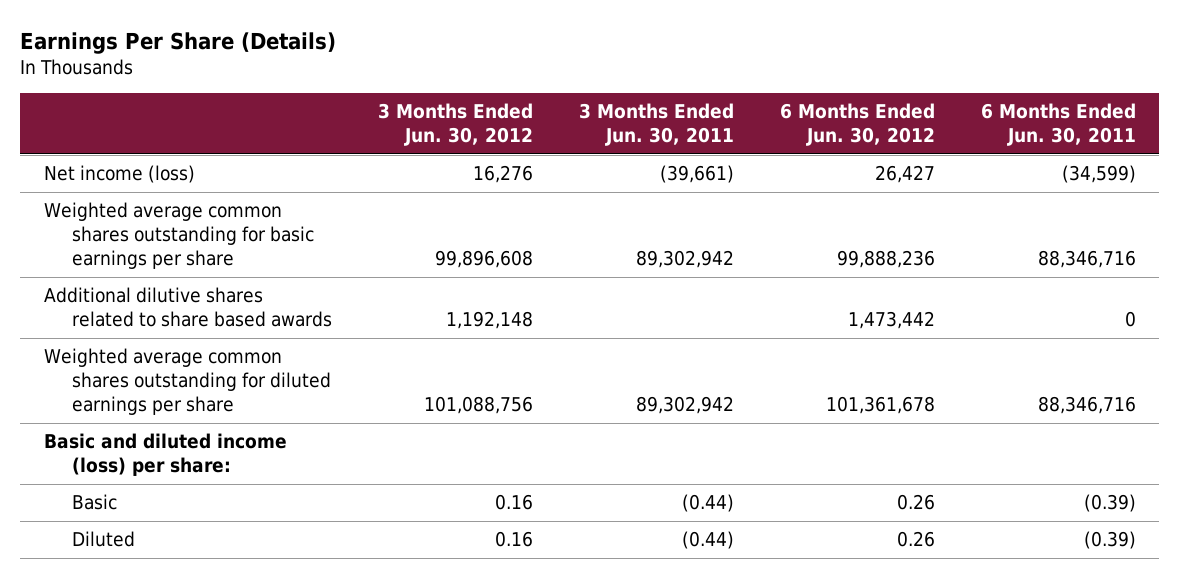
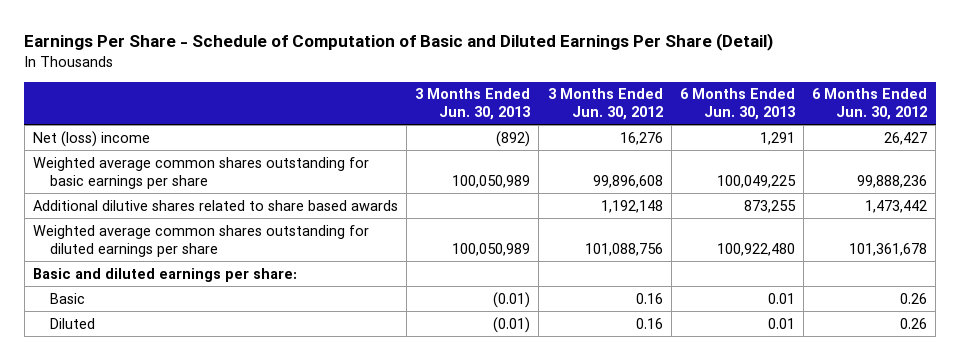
[20,32,337,55] Earnings Per Share (Details) -> [24,33,774,52] Earnings Per Share - Schedule of Computation of Basic and Diluted Earnings Per Share (Detail)
[578,103,734,147] 3 Months Ended Jun. 30, 2011 -> none
[981,103,1137,147] 6 Months Ended Jun. 30, 2011 -> none
none -> [415,88,531,121] 3 Months Ended Jun. 30, 2013
none -> [679,88,795,121] 6 Months Ended Jun. 30, 2013
[43,165,195,184] Net income (loss) -> [32,130,150,147] Net (loss) income
[43,433,287,477] Basic and diluted income (loss) per share: -> [32,267,297,282] Basic and diluted earnings per share:

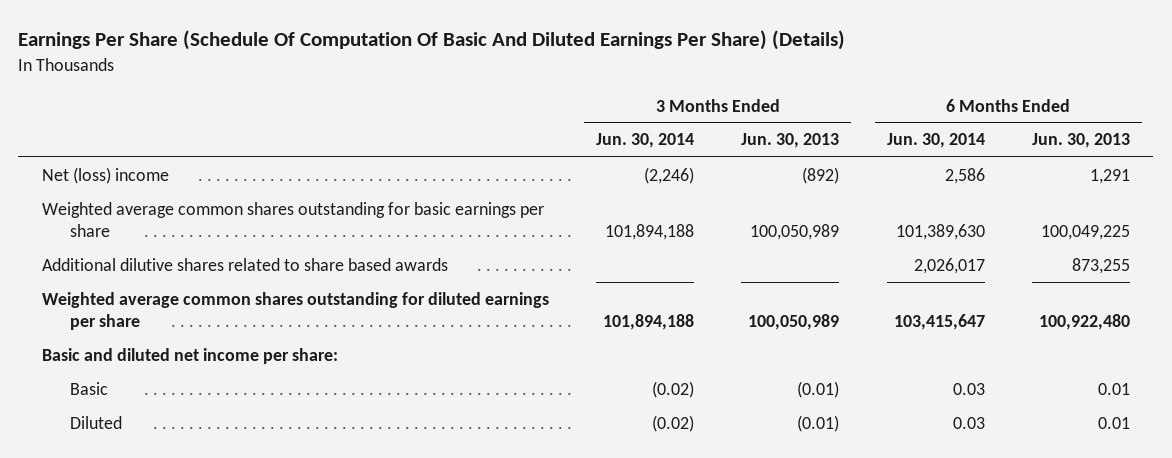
[24,33,774,52] Earnings Per Share - Schedule of Computation of Basic and Diluted Earnings Per Share (Detail) -> [18,30,846,51] Earnings Per Share (Schedule Of Computation Of Basic And Diluted Earnings Per Share) (Details)
[547,88,663,121] 3 Months Ended Jun. 30, 2012 -> none
[812,88,928,121] 6 Months Ended Jun. 30, 2012 -> none
none -> [596,133,695,149] Jun. 30, 2014
none -> [886,133,985,149] Jun. 30, 2014
[32,267,297,282] Basic and diluted earnings per share: -> [41,347,338,364] Basic and diluted net income per share:

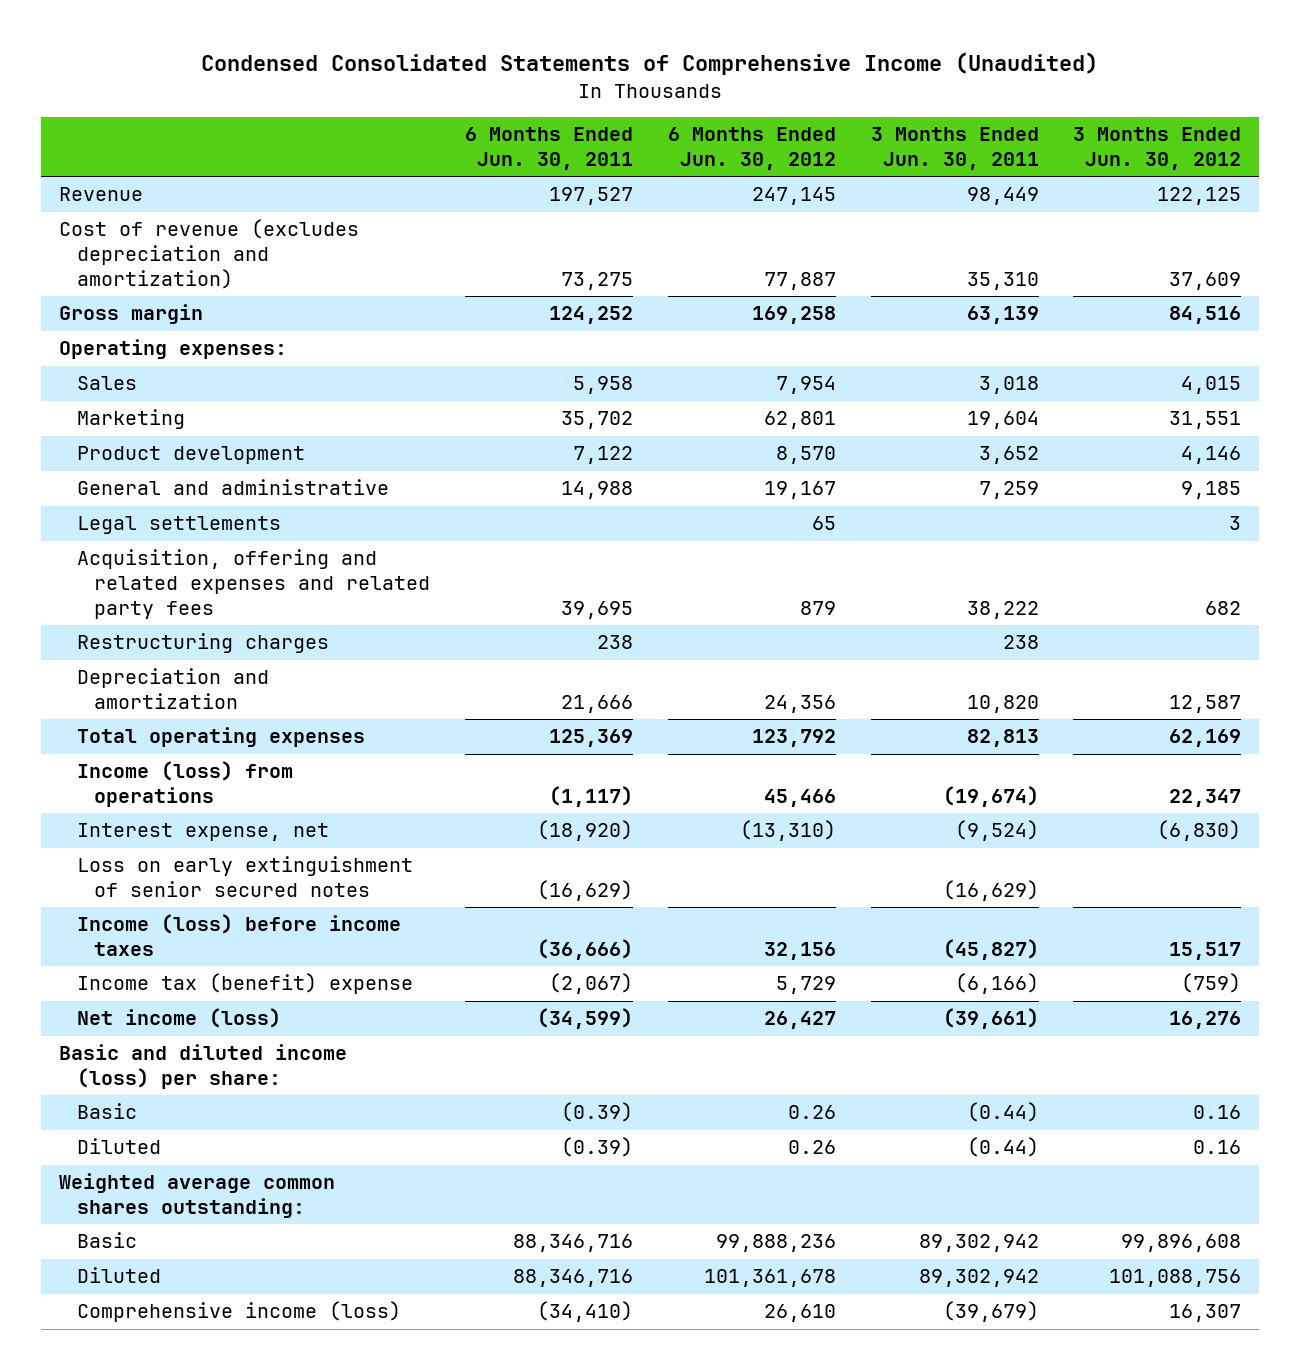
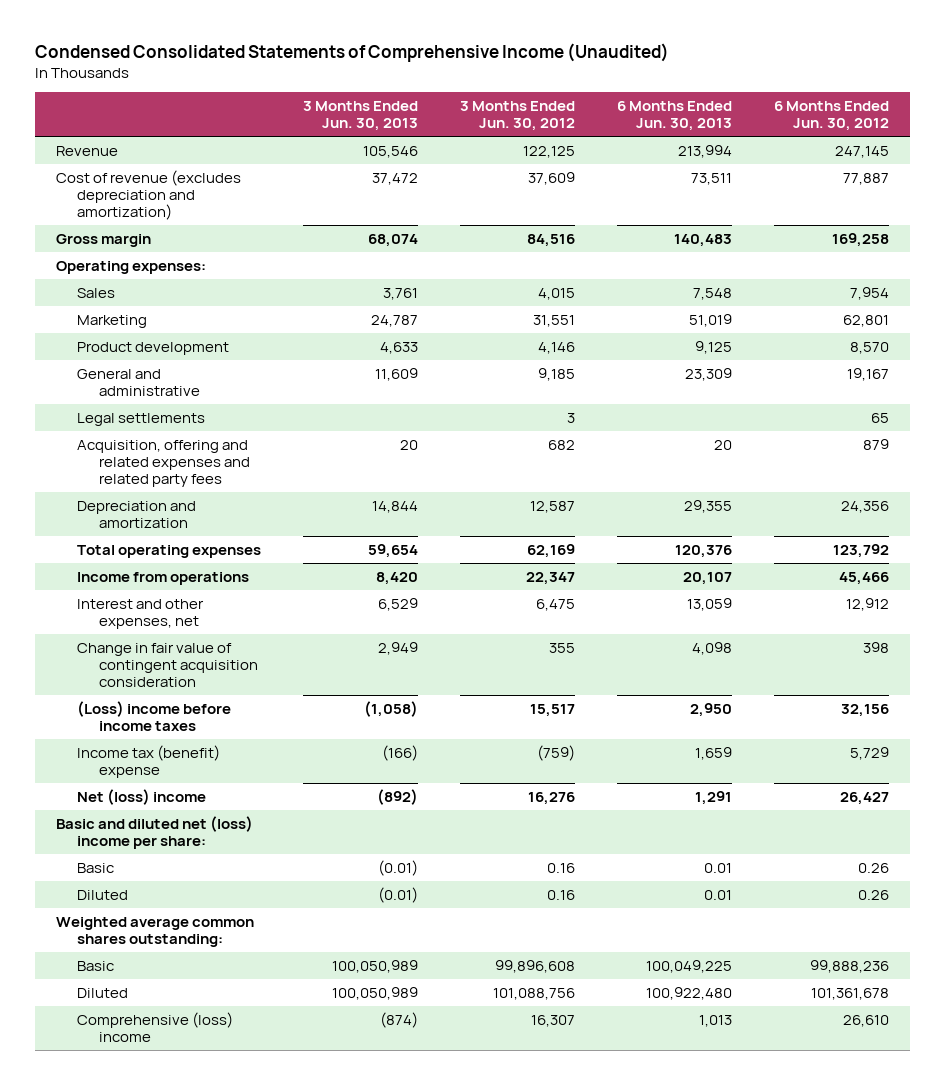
[465,127,634,170] 6 Months Ended Jun. 30, 2011 -> none
[870,127,1039,170] 3 Months Ended Jun. 30, 2011 -> none
none -> [303,101,419,132] 3 Months Ended Jun. 30, 2013
none -> [617,101,733,132] 6 Months Ended Jun. 30, 2013
[76,633,329,654] Restructuring charges -> none
[76,856,413,898] Loss on early extinguishment of senior secured notes -> none
[76,761,293,808] Income (loss) from operations -> [77,571,250,585] Income from operations
[76,823,329,842] Interest expense, net -> [77,598,205,629] Interest and other expenses, net
[739,820,836,842] (13,310) -> [846,597,890,611] 12,912
[1157,820,1242,842] (6,830) -> [536,598,576,611] 6,475
none -> [77,642,258,687] Change in fair value of contingent acquisition consideration
[76,914,401,957] Income (loss) before income taxes -> [77,700,232,731] (Loss) income before income taxes
[76,1008,281,1029] Net income (loss) -> [77,788,207,805] Net (loss) income
[58,1044,347,1090] Basic and diluted income (loss) per share: -> [55,815,253,849] Basic and diluted net (loss) income per share:
[76,1301,401,1323] Comprehensive income (loss) -> [77,1011,234,1042] Comprehensive (loss) income

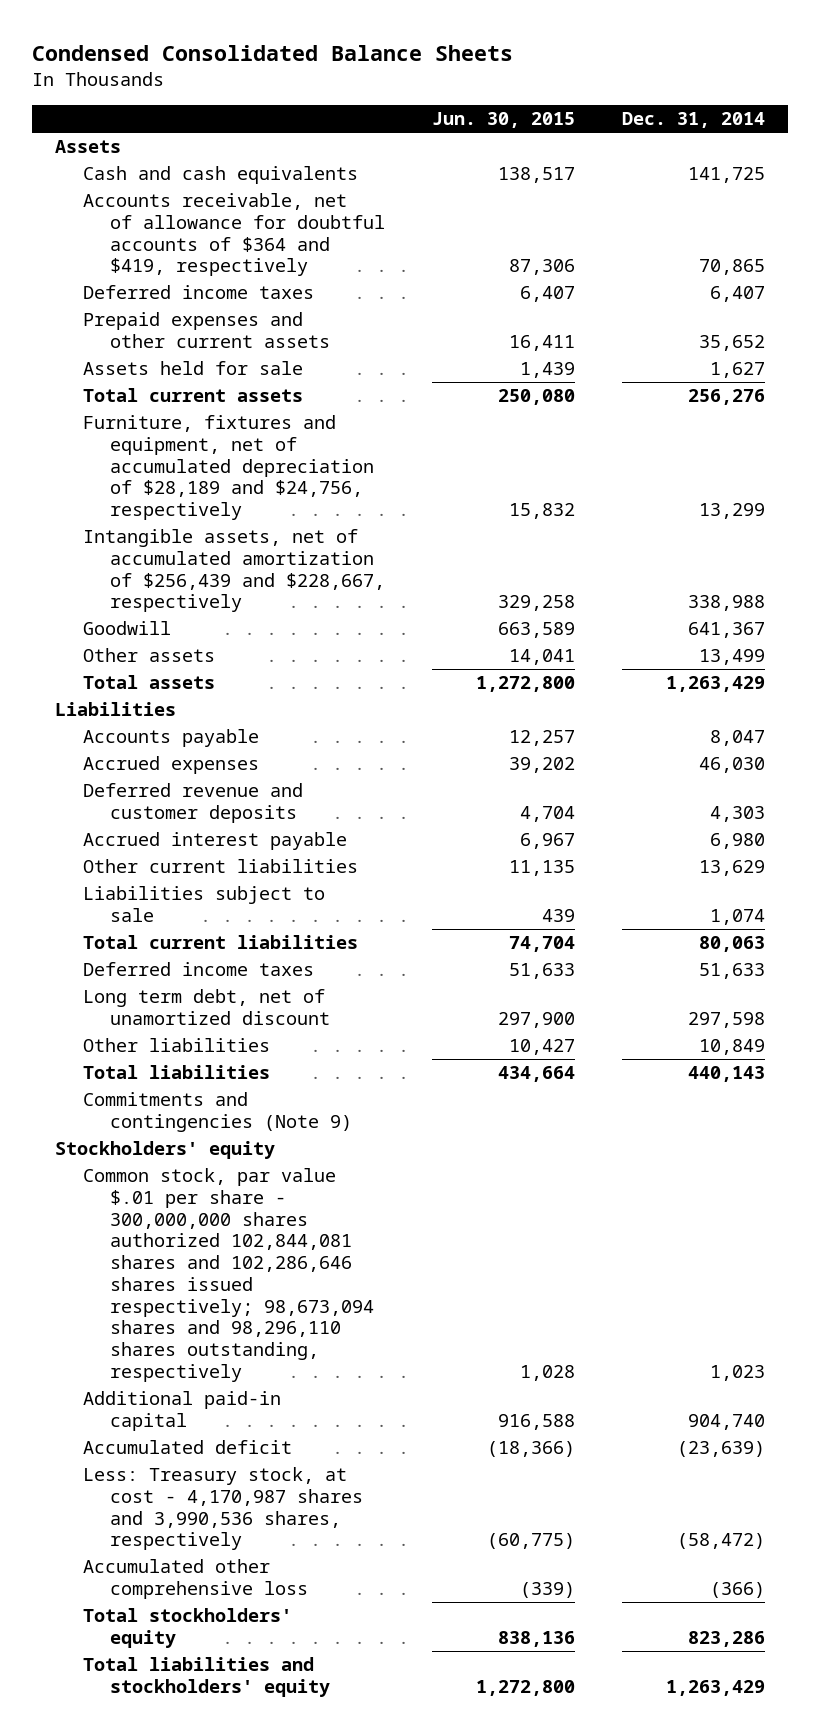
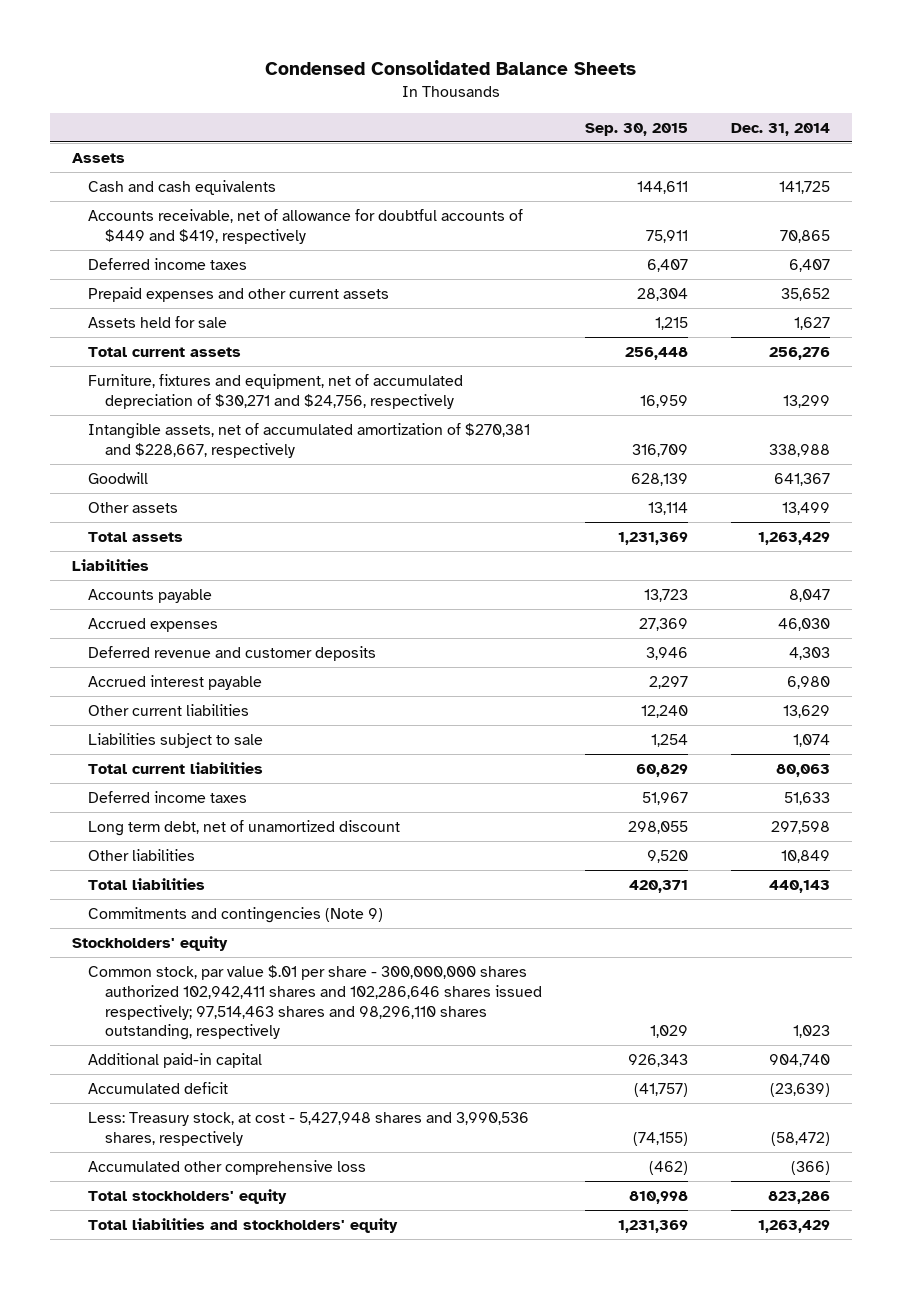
[432,112,576,129] Jun. 30, 2015 -> none
none -> [585,122,689,136] Sep. 30, 2015
[82,193,386,277] Accounts receivable, net of allowance for doubtful accounts of $364 and $419, respectively -> [88,209,524,244] Accounts receivable, net of allowance for doubtful accounts of $449 and $419, respectively
[82,415,375,521] Furniture, fixtures and equipment, net of accumulated depreciation of $28,189 and $24,756, respectively -> [88,374,464,409] Furniture, fixtures and equipment, net of accumulated depreciation of $30,271 and $24,756, respectively
[82,529,386,613] Intangible assets, net of accumulated amortization of $256,439 and $228,667, respectively -> [88,423,531,458] Intangible assets, net of accumulated amortization of $270,381 and $228,667, respectively
[82,1168,375,1382] Common stock, par value $.01 per share - 300,000,000 shares authorized 102,844,081 shares and 102,286,646 shares issued respectively; 98,673,094 shares and 98,296,110 shares outstanding, respectively -> [88,965,542,1041] Common stock, par value $.01 per share - 300,000,000 shares authorized 102,942,411 shares and 102,286,646 shares issued respectively; 97,514,463 shares and 98,296,110 shares outstanding, respectively
[82,1467,364,1551] Less: Treasury stock, at cost - 4,170,987 shares and 3,990,536 shares, respectively -> [88,1112,530,1146] Less: Treasury stock, at cost - 5,427,948 shares and 3,990,536 shares, respectively

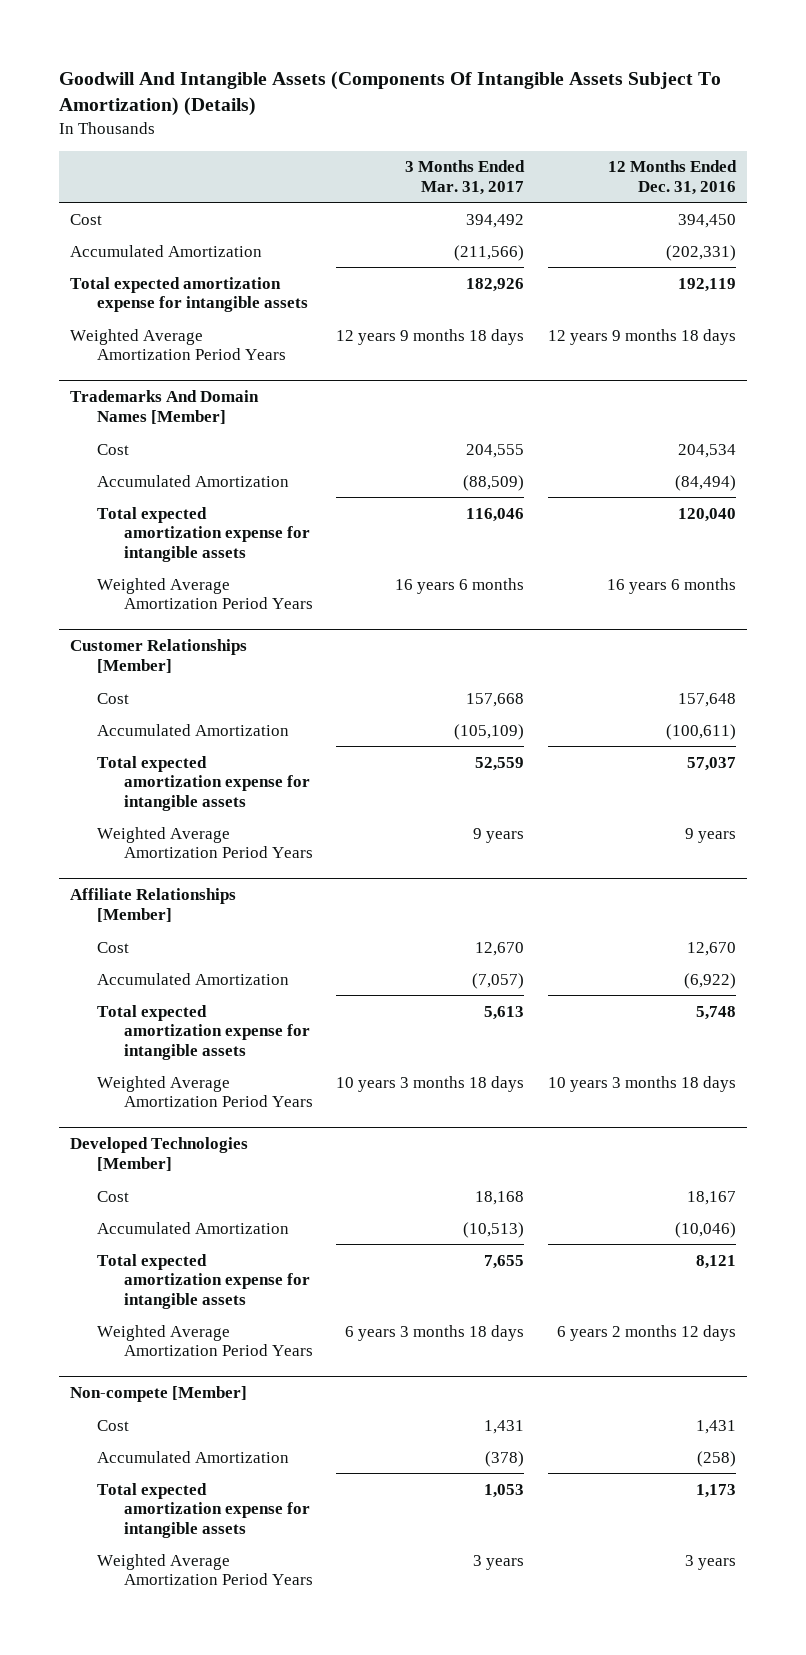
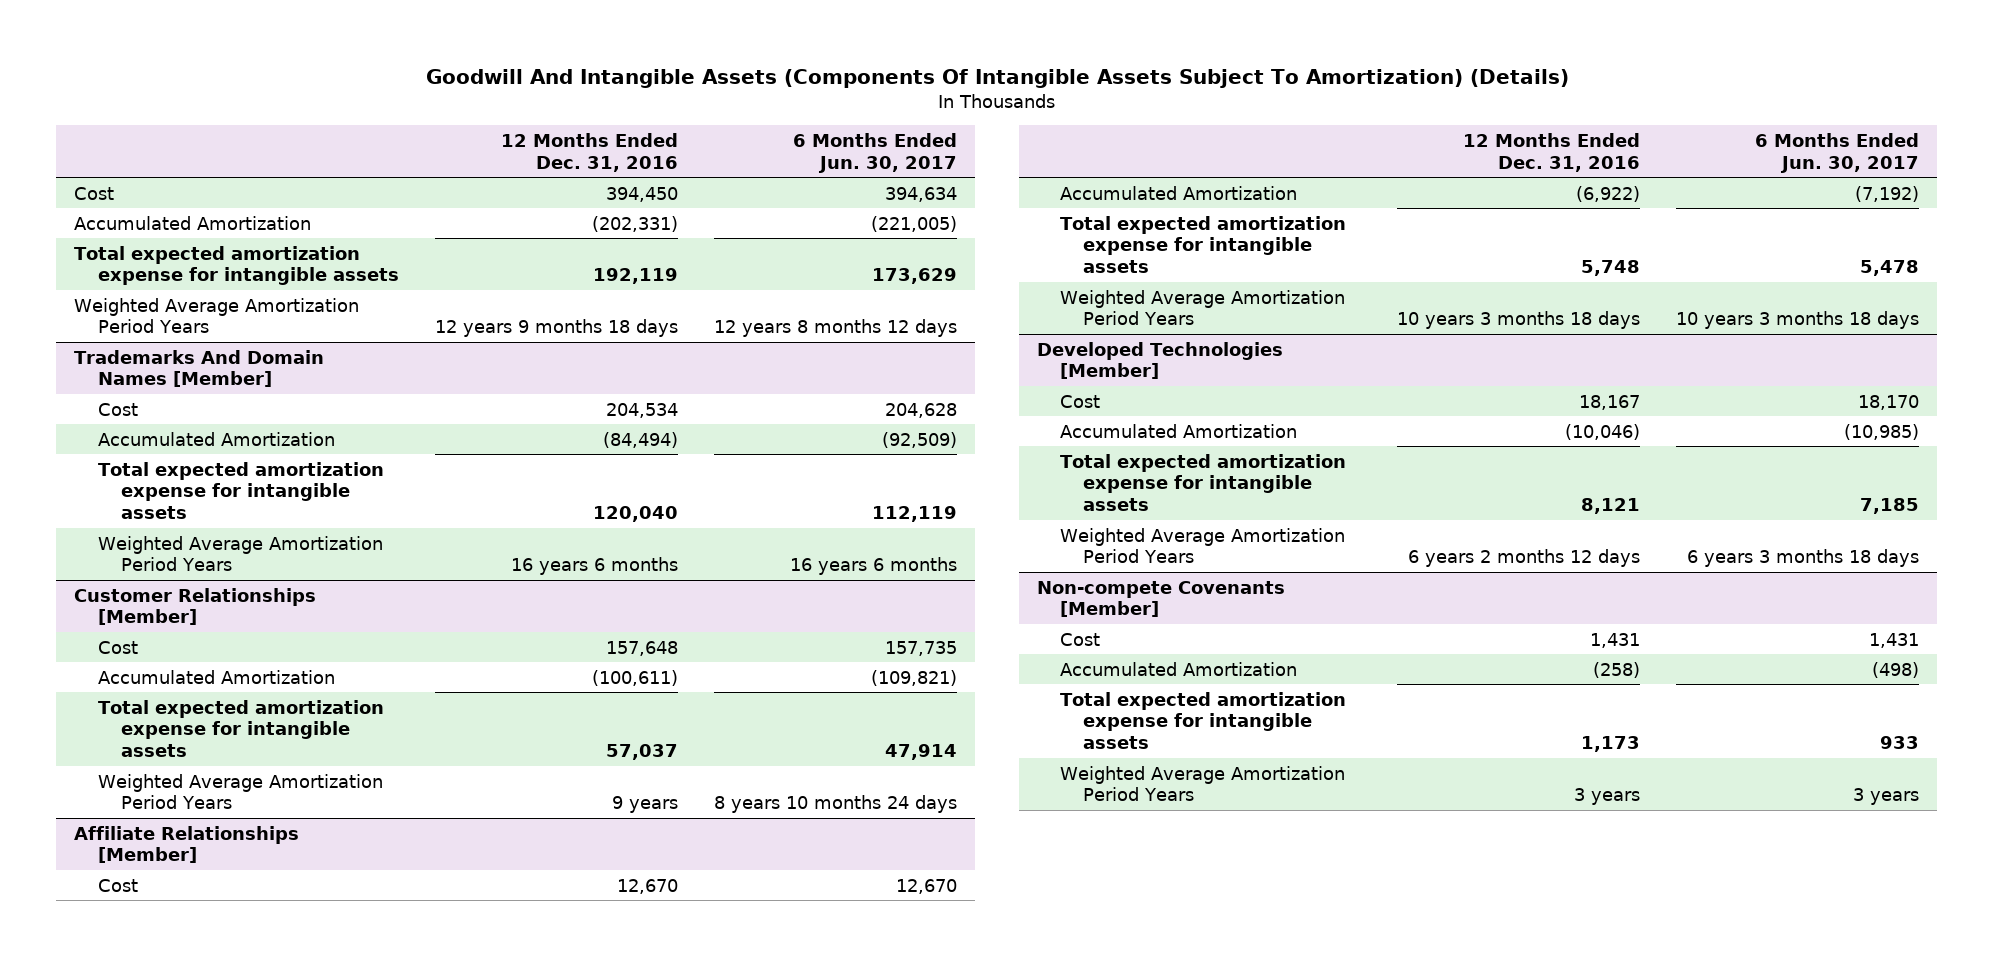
[405,160,526,195] 3 Months Ended Mar. 31, 2017 -> none
none -> [792,132,957,173] 6 Months Ended Jun. 30, 2017
[70,1386,248,1403] Non-compete [Member] -> [1036,580,1285,618] Non-compete Covenants [Member]

